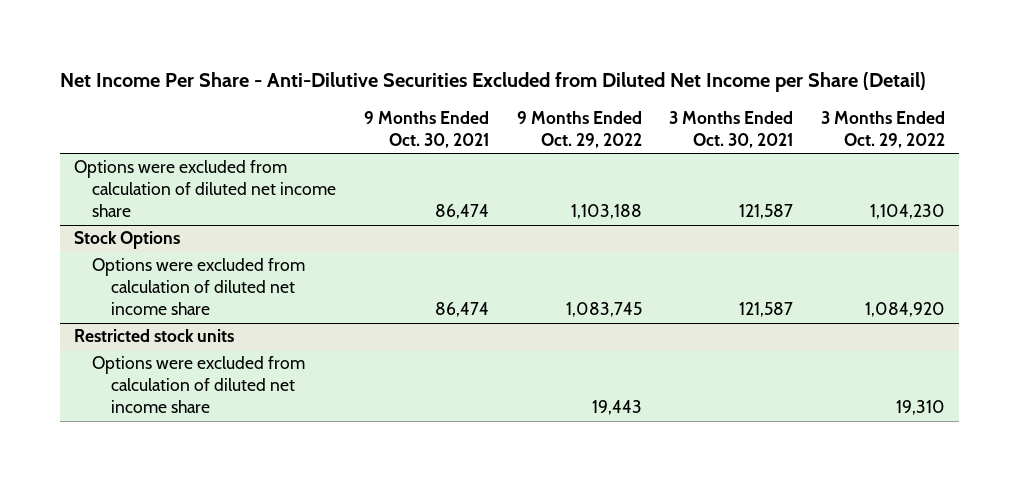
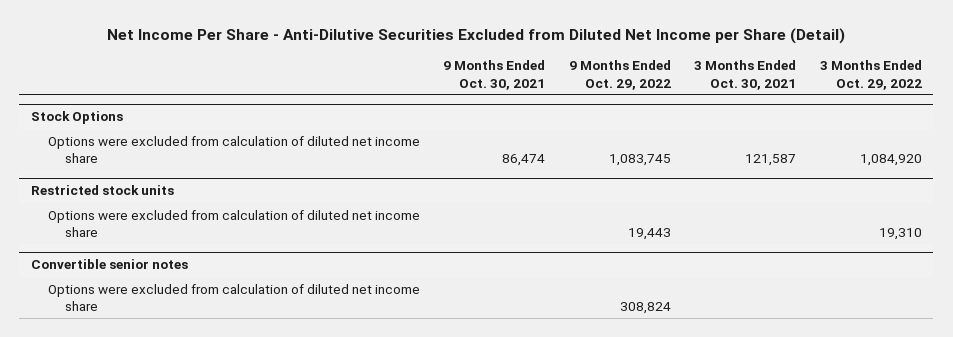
[74,160,337,218] Options were excluded from calculation of diluted net income share -> none
none -> [31,259,189,270] Convertible senior notes
none -> [47,283,420,312] Options were excluded from calculation of diluted net income share

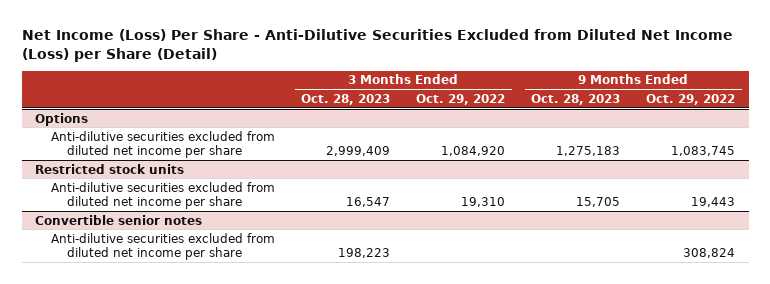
[107,28,846,45] Net Income Per Share - Anti-Dilutive Securities Excluded from Diluted Net Income per Share (Detail) -> [21,29,733,62] Net Income (Loss) Per Share - Anti-Dilutive Securities Excluded from Diluted Net Income (Loss) per Share (Detail)
[443,60,546,90] 9 Months Ended Oct. 30, 2021 -> none
[694,60,797,90] 3 Months Ended Oct. 30, 2021 -> none
none -> [301,93,391,105] Oct. 28, 2023
none -> [531,93,621,105] Oct. 28, 2023
[31,111,124,125] Stock Options -> [34,112,88,126] Options
[47,135,420,164] Options were excluded from calculation of diluted net income share -> [50,130,275,158] Anti-dilutive securities excluded from diluted net income per share
[47,209,420,238] Options were excluded from calculation of diluted net income share -> [50,181,275,209] Anti-dilutive securities excluded from diluted net income per share
[47,283,420,312] Options were excluded from calculation of diluted net income share -> [50,232,275,260] Anti-dilutive securities excluded from diluted net income per share

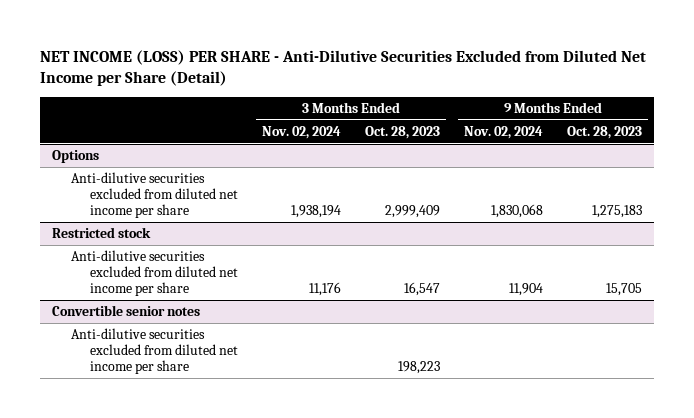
[21,29,733,62] Net Income (Loss) Per Share - Anti-Dilutive Securities Excluded from Diluted Net Income (Loss) per Share (Detail) -> [40,49,647,87] NET INCOME (LOSS) PER SHARE - Anti-Dilutive Securities Excluded from Diluted Net Income per Share (Detail)
[416,93,506,105] Oct. 29, 2022 -> none
[646,93,736,105] Oct. 29, 2022 -> none
none -> [261,125,341,139] Nov. 02, 2024
none -> [463,125,543,139] Nov. 02, 2024
[34,163,184,174] Restricted stock units -> [52,227,152,239] Restricted stock

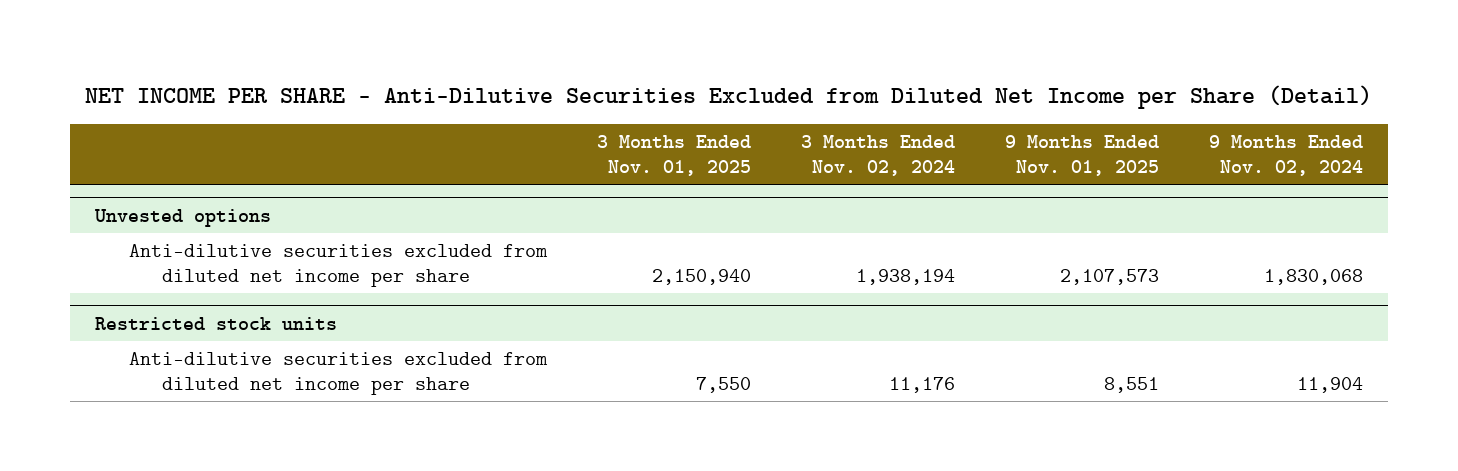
[40,49,647,87] NET INCOME (LOSS) PER SHARE - Anti-Dilutive Securities Excluded from Diluted Net Income per Share (Detail) -> [84,84,1372,109] NET INCOME PER SHARE - Anti-Dilutive Securities Excluded from Diluted Net Income per Share (Detail)
[364,125,440,139] Oct. 28, 2023 -> none
[566,125,642,139] Oct. 28, 2023 -> none
none -> [596,135,751,176] 3 Months Ended Nov. 01, 2025
none -> [1004,135,1159,176] 9 Months Ended Nov. 01, 2025
[52,150,100,164] Options -> [93,208,271,227] Unvested options
[52,227,152,239] Restricted stock -> [94,316,337,330] Restricted stock units
[52,305,201,317] Convertible senior notes -> none
[71,328,238,375] Anti-dilutive securities excluded from diluted net income per share -> none

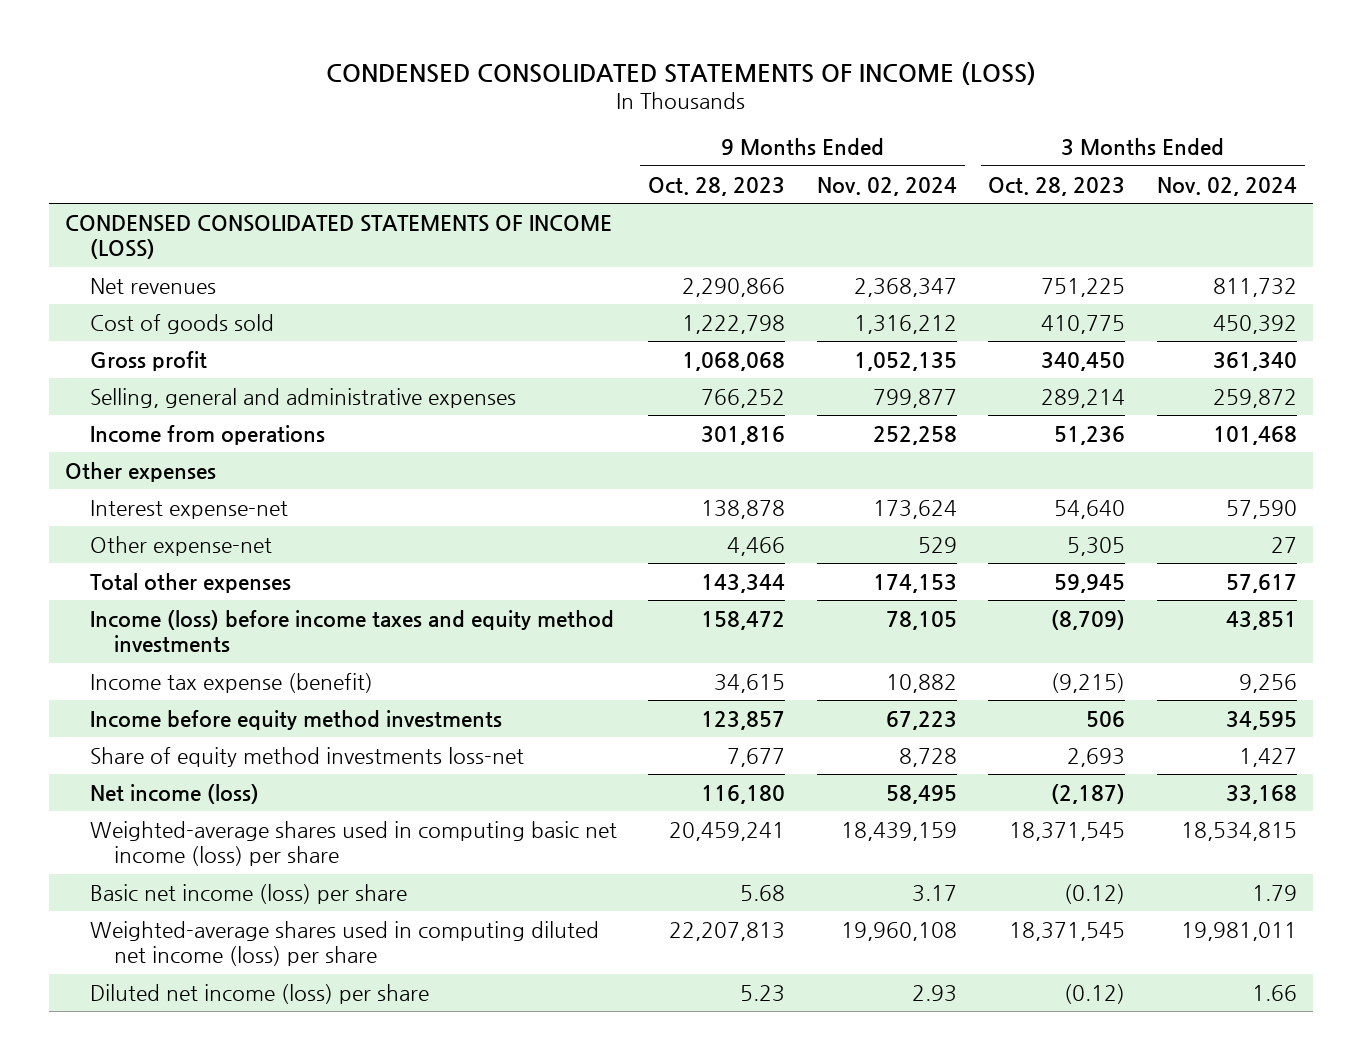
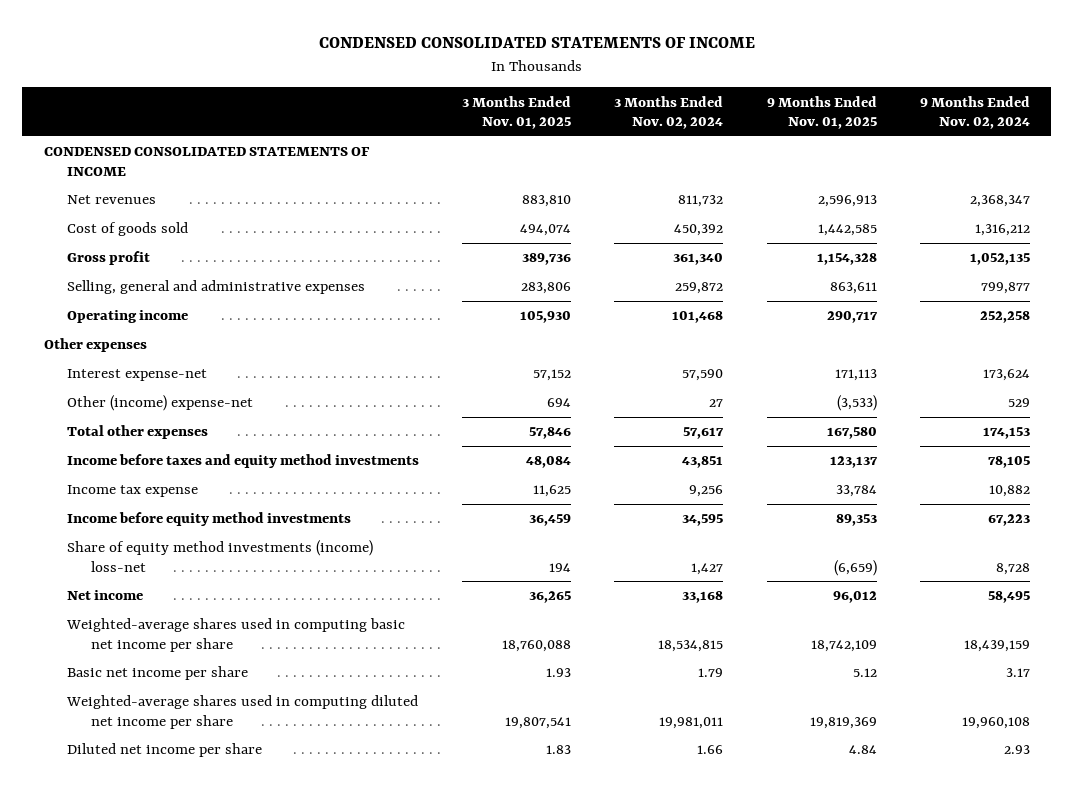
[326,61,1037,85] CONDENSED CONSOLIDATED STATEMENTS OF INCOME (LOSS) -> [318,37,755,49] CONDENSED CONSOLIDATED STATEMENTS OF INCOME
[648,176,786,196] Oct. 28, 2023 -> none
[988,176,1126,196] Oct. 28, 2023 -> none
none -> [462,95,572,129] 3 Months Ended Nov. 01, 2025
none -> [766,95,877,129] 9 Months Ended Nov. 01, 2025
[65,214,613,260] CONDENSED CONSOLIDATED STATEMENTS OF INCOME (LOSS) -> [43,147,370,176] CONDENSED CONSOLIDATED STATEMENTS OF INCOME
[89,424,325,445] Income from operations -> [67,310,189,324] Operating income
[89,535,272,556] Other expense-net -> [67,395,254,412] Other (income) expense-net
[89,609,614,653] Income (loss) before income taxes and equity method investments -> [67,454,420,469] Income before taxes and equity method investments
[89,672,373,693] Income tax expense (benefit) -> [67,485,199,498] Income tax expense
[89,746,524,767] Share of equity method investments loss-net -> [67,540,374,572] Share of equity method investments (income) loss-net
[89,783,259,804] Net income (loss) -> [67,590,144,601] Net income
[89,820,617,867] Weighted-average shares used in computing basic net income (loss) per share -> [66,618,406,652] Weighted-average shares used in computing basic net income per share
[89,883,407,904] Basic net income (loss) per share -> [67,666,249,681] Basic net income per share
[89,920,599,967] Weighted-average shares used in computing diluted net income (loss) per share -> [66,695,419,729] Weighted-average shares used in computing diluted net income per share
[89,983,429,1004] Diluted net income (loss) per share -> [67,743,263,758] Diluted net income per share

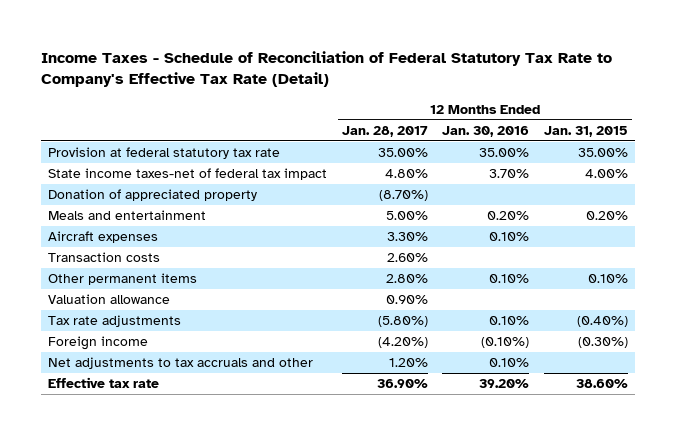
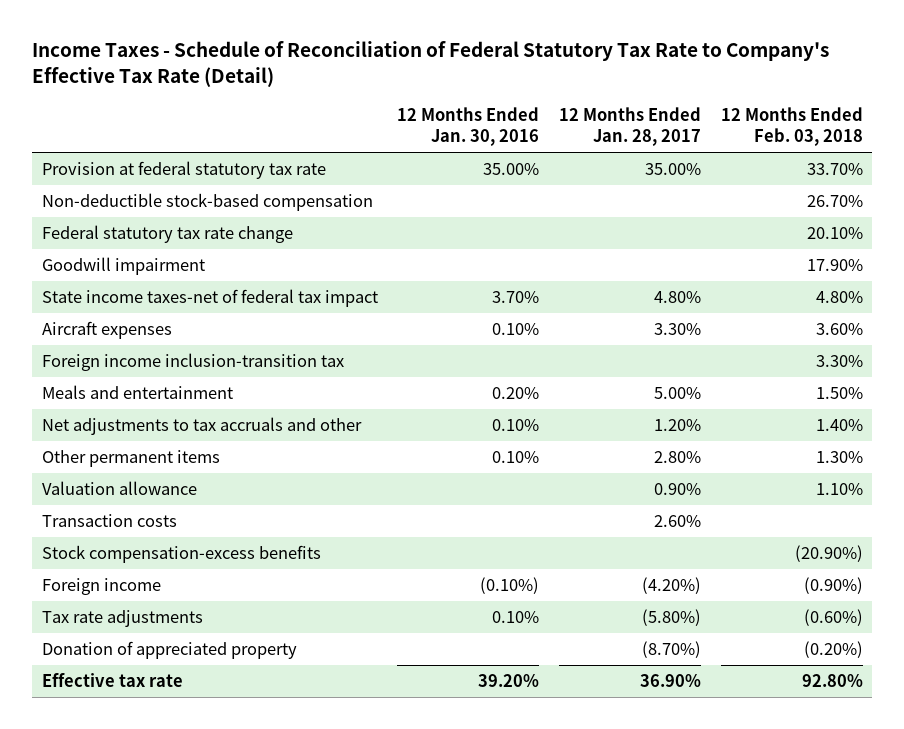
[543,125,628,137] Jan. 31, 2015 -> none
none -> [720,107,863,147] 12 Months Ended Feb. 03, 2018
none -> [41,192,373,211] Non-deductible stock-based compensation
none -> [41,224,293,243] Federal statutory tax rate change
none -> [41,256,205,275] Goodwill impairment
none -> [41,352,344,371] Foreign income inclusion-transition tax
[48,210,207,221] Meals and entertainment -> [41,384,233,399] Meals and entertainment
[48,357,314,370] Net adjustments to tax accruals and other -> [41,416,362,435] Net adjustments to tax accruals and other
[48,252,161,263] Transaction costs -> [41,513,177,527] Transaction costs
none -> [41,544,321,563] Stock compensation-excess benefits
[48,315,182,328] Tax rate adjustments -> [41,609,203,627] Tax rate adjustments
[48,189,258,202] Donation of appreciated property -> [41,640,297,659] Donation of appreciated property

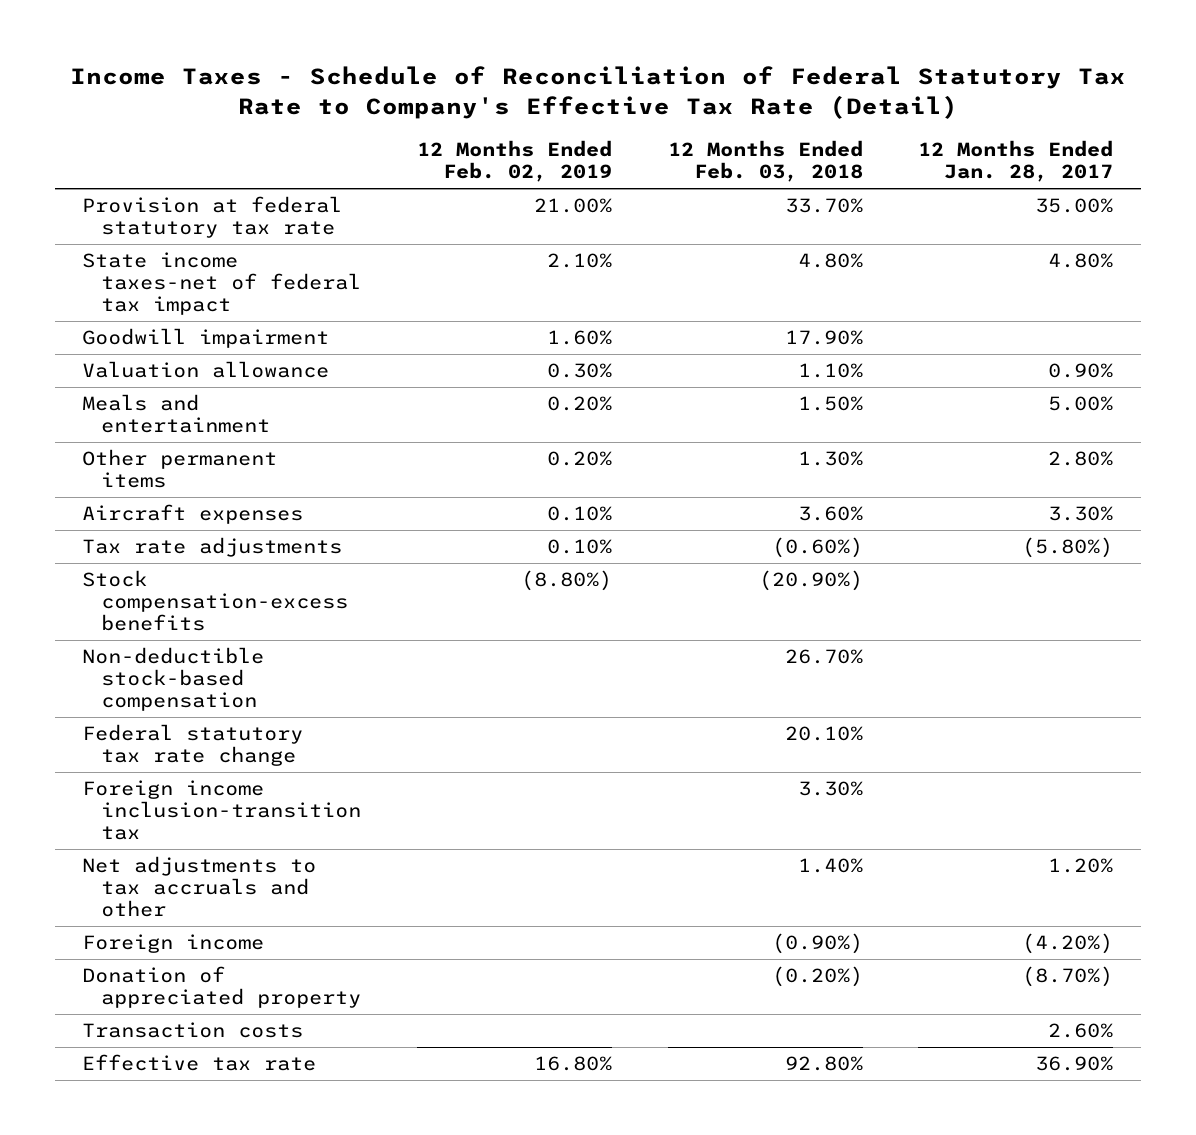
[397,107,540,147] 12 Months Ended Jan. 30, 2016 -> none
none -> [416,140,612,183] 12 Months Ended Feb. 02, 2019
[41,256,205,275] Goodwill impairment -> [82,328,330,349] Goodwill impairment
[41,480,197,495] Valuation allowance -> [82,361,330,379] Valuation allowance
[41,320,172,339] Aircraft expenses -> [82,504,304,525] Aircraft expenses
[41,609,203,627] Tax rate adjustments -> [82,537,343,558] Tax rate adjustments
[41,192,373,211] Non-deductible stock-based compensation -> [82,647,265,712] Non-deductible stock-based compensation
[41,224,293,243] Federal statutory tax rate change -> [82,724,304,767] Federal statutory tax rate change
[41,352,344,371] Foreign income inclusion-transition tax -> [82,780,362,841] Foreign income inclusion-transition tax
[41,416,362,435] Net adjustments to tax accruals and other -> [82,856,317,918] Net adjustments to tax accruals and other
[41,513,177,527] Transaction costs -> [82,1022,304,1039] Transaction costs

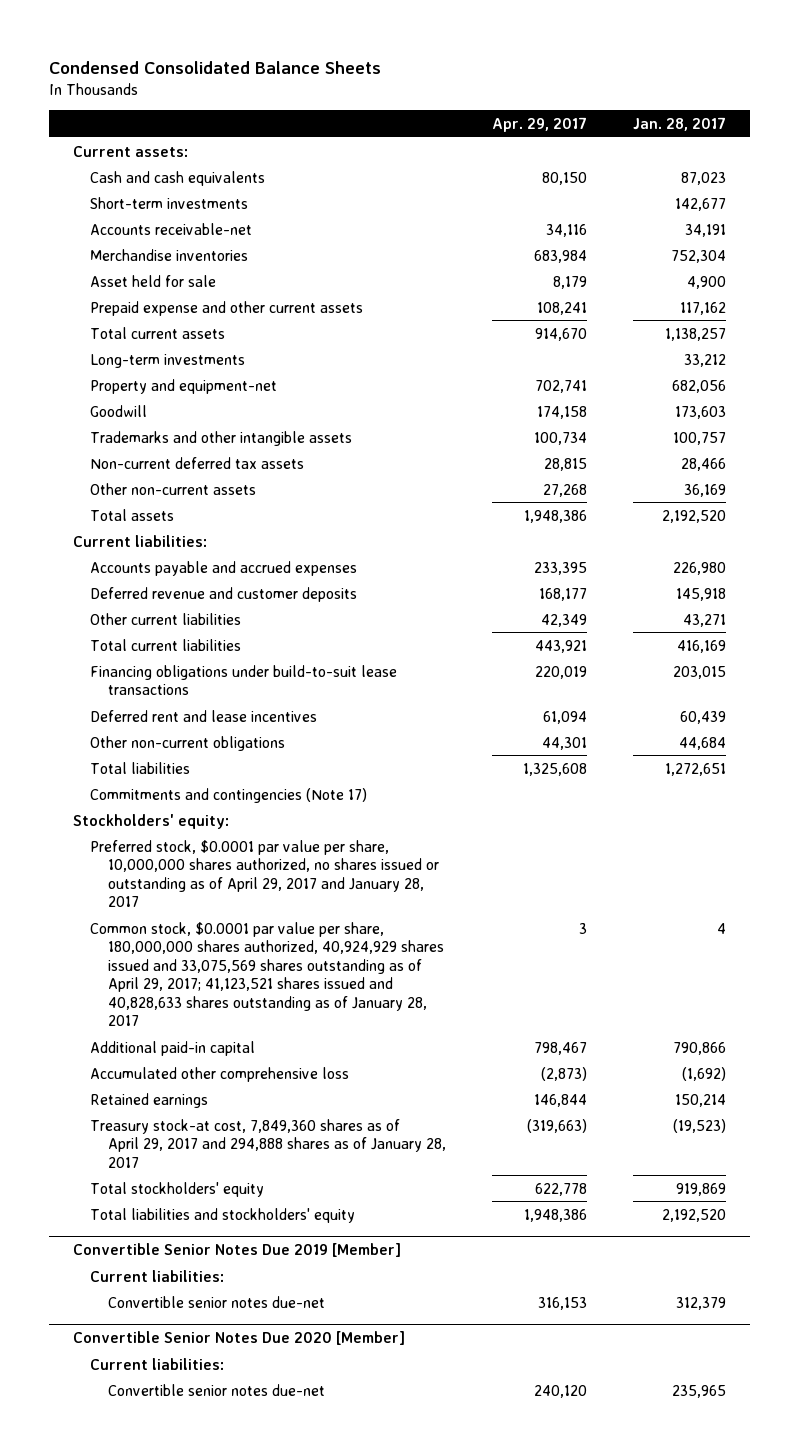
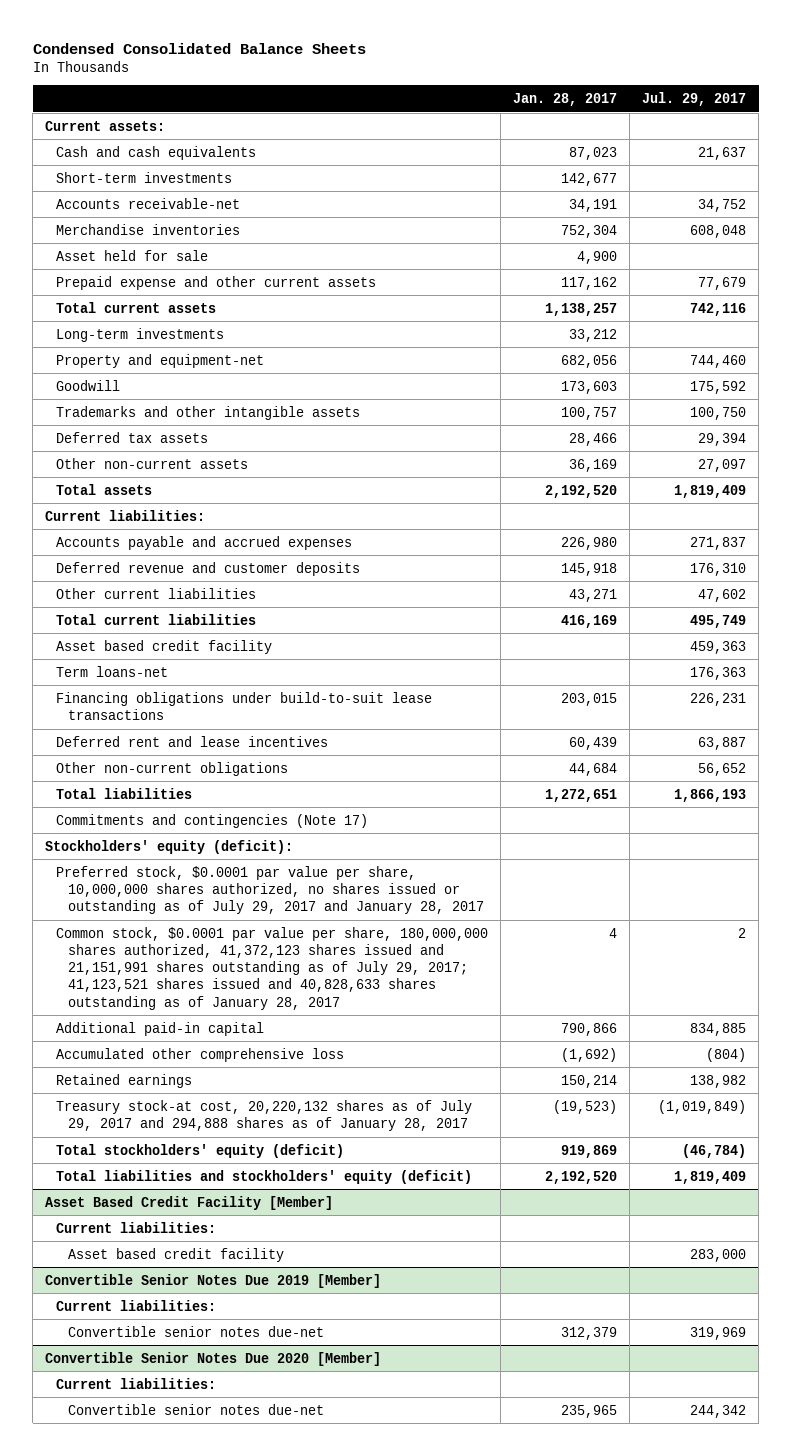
[492,116,588,132] Apr. 29, 2017 -> none
none -> [642,91,747,106] Jul. 29, 2017
[90,456,305,469] Non-current deferred tax assets -> [56,431,209,443] Deferred tax assets
none -> [56,639,273,654] Asset based credit facility
none -> [56,665,169,677] Term loans-net
[72,813,229,829] Stockholders' equity: -> [45,839,294,854] Stockholders' equity (deficit):
[90,839,439,908] Preferred stock, $0.0001 par value per share, 10,000,000 shares authorized, no shares issued or outstanding as of April 29, 2017 and January 28, 2017 -> [56,865,484,915] Preferred stock, $0.0001 par value per share, 10,000,000 shares authorized, no shares issued or outstanding as of July 29, 2017 and January 28, 2017
[90,921,444,1027] Common stock, $0.0001 par value per share, 180,000,000 shares authorized, 40,924,929 shares issued and 33,075,569 shares outstanding as of April 29, 2017; 41,123,521 shares issued and 40,828,633 shares outstanding as of January 28, 2017 -> [56,926,489,1010] Common stock, $0.0001 par value per share, 180,000,000 shares authorized, 41,372,123 shares issued and 21,151,991 shares outstanding as of July 29, 2017; 41,123,521 shares issued and 40,828,633 shares outstanding as of January 28, 2017
[90,1118,446,1168] Treasury stock-at cost, 7,849,360 shares as of April 29, 2017 and 294,888 shares as of January 28, 2017 -> [56,1099,473,1131] Treasury stock-at cost, 20,220,132 shares as of July 29, 2017 and 294,888 shares as of January 28, 2017
[90,1181,265,1197] Total stockholders' equity -> [56,1143,345,1158] Total stockholders' equity (deficit)
[90,1207,356,1223] Total liabilities and stockholders' equity -> [56,1169,473,1184] Total liabilities and stockholders' equity (deficit)
none -> [45,1195,334,1210] Asset Based Credit Facility [Member]
none -> [56,1221,217,1233] Current liabilities:
none -> [67,1247,284,1262] Asset based credit facility

